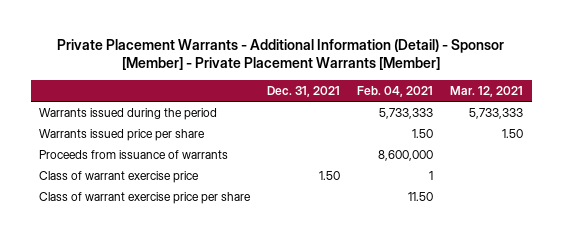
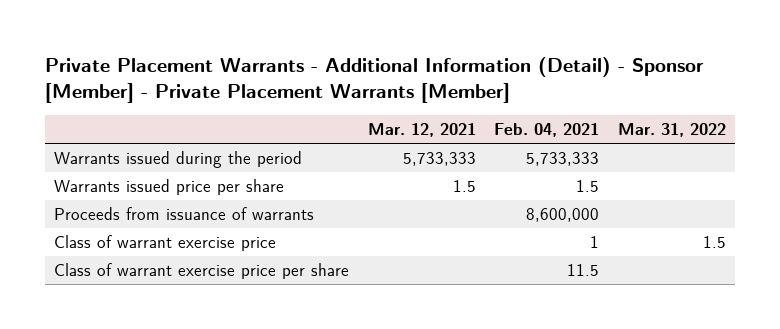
[267,86,341,98] Dec. 31, 2021 -> none
none -> [618,123,727,138] Mar. 31, 2022
[412,128,434,138] 1.50 -> [576,179,600,192] 1.5
[502,128,524,138] 1.50 -> [452,179,476,192] 1.5
[408,191,434,201] 11.50 -> [567,263,600,276] 11.5

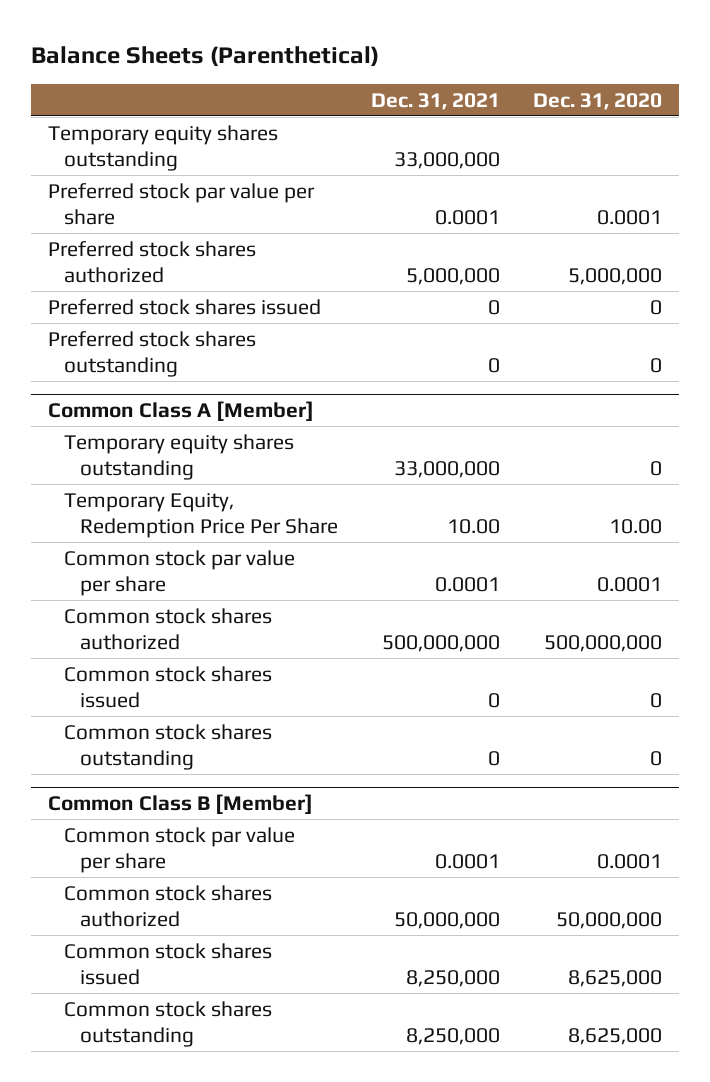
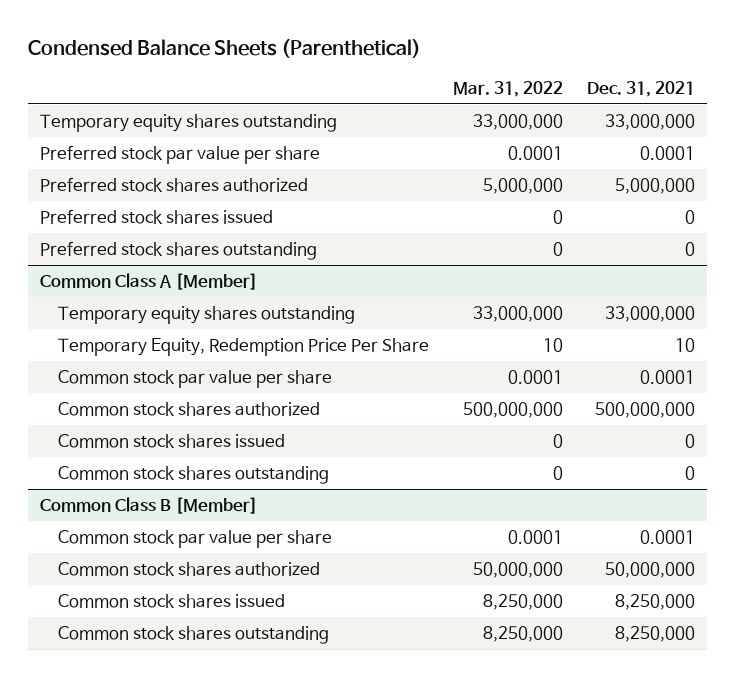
[30,46,379,68] Balance Sheets (Parenthetical) -> [28,38,422,58] Condensed Balance Sheets (Parenthetical)
[533,92,663,110] Dec. 31, 2020 -> none
none -> [452,80,563,97] Mar. 31, 2022
[446,518,500,534] 10.00 -> [675,337,696,352] 10

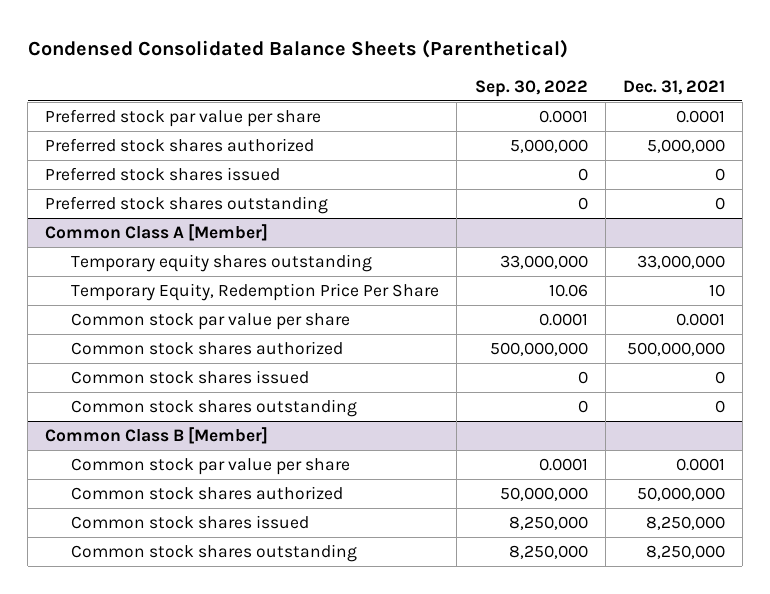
[28,38,422,58] Condensed Balance Sheets (Parenthetical) -> [27,38,568,58] Condensed Consolidated Balance Sheets (Parenthetical)
[452,80,563,97] Mar. 31, 2022 -> none
none -> [474,79,588,97] Sep. 30, 2022
[40,113,338,132] Temporary equity shares outstanding -> none

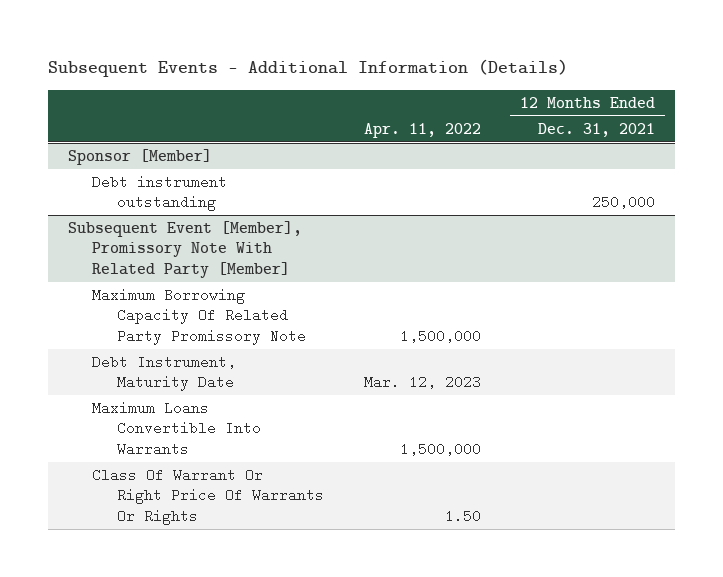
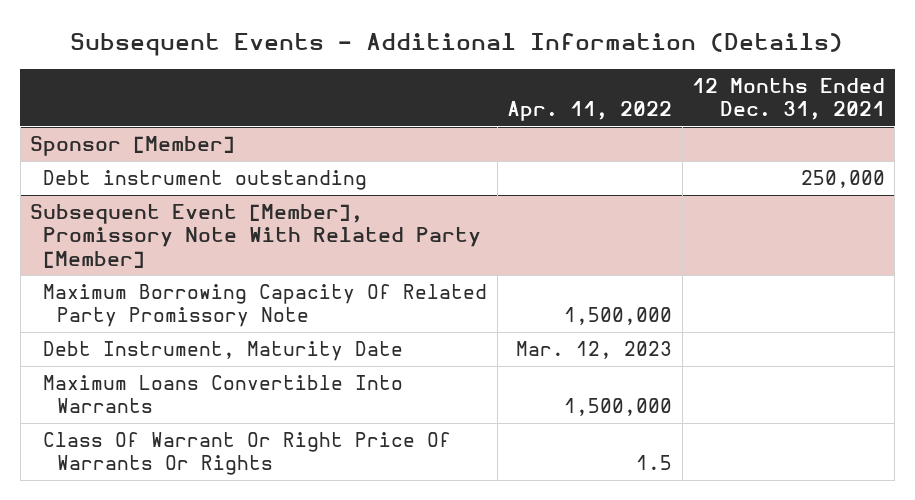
[444,508,481,523] 1.50 -> [636,455,673,471] 1.5

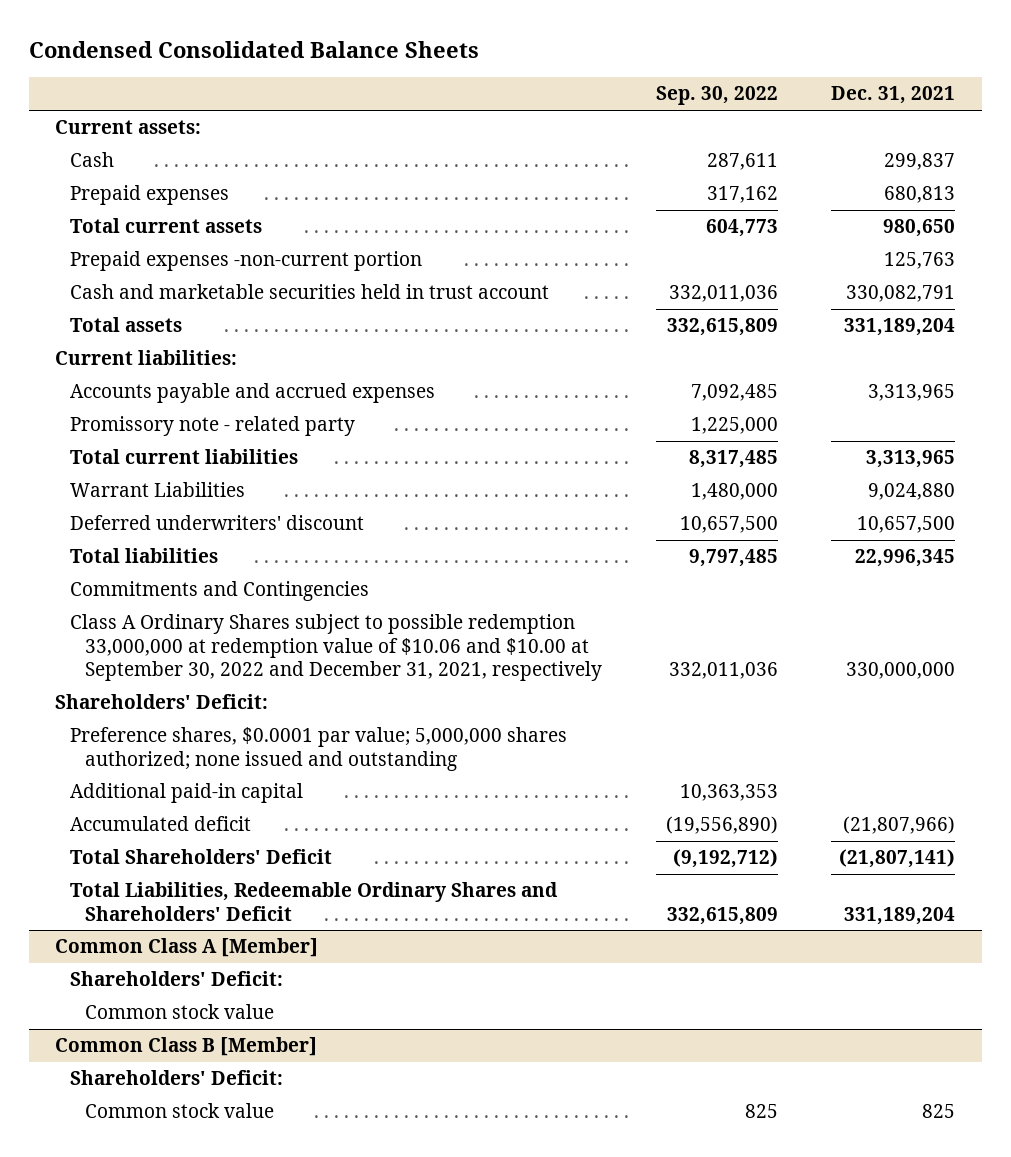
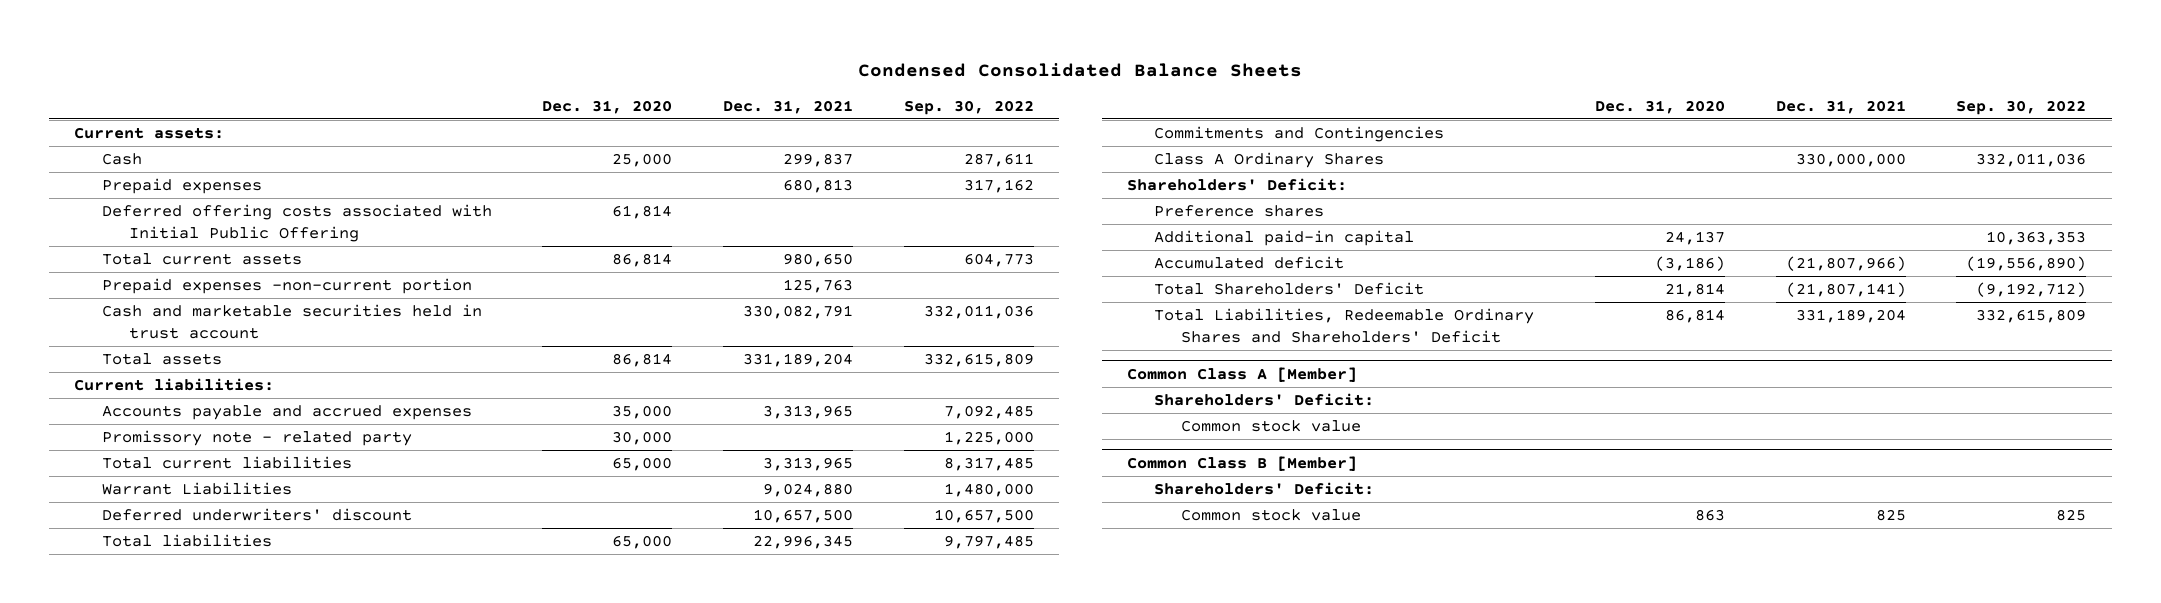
none -> [542,99,673,114] Dec. 31, 2020
none -> [101,204,492,242] Deferred offering costs associated with Initial Public Offering
[70,614,603,681] Class A Ordinary Shares subject to possible redemption 33,000,000 at redemption value of $10.06 and $10.00 at September 30, 2022 and December 31, 2021, respectively -> [1154,152,1385,169] Class A Ordinary Shares
[70,727,568,771] Preference shares, $0.0001 par value; 5,000,000 shares authorized; none issued and outstanding -> [1154,205,1325,218] Preference shares

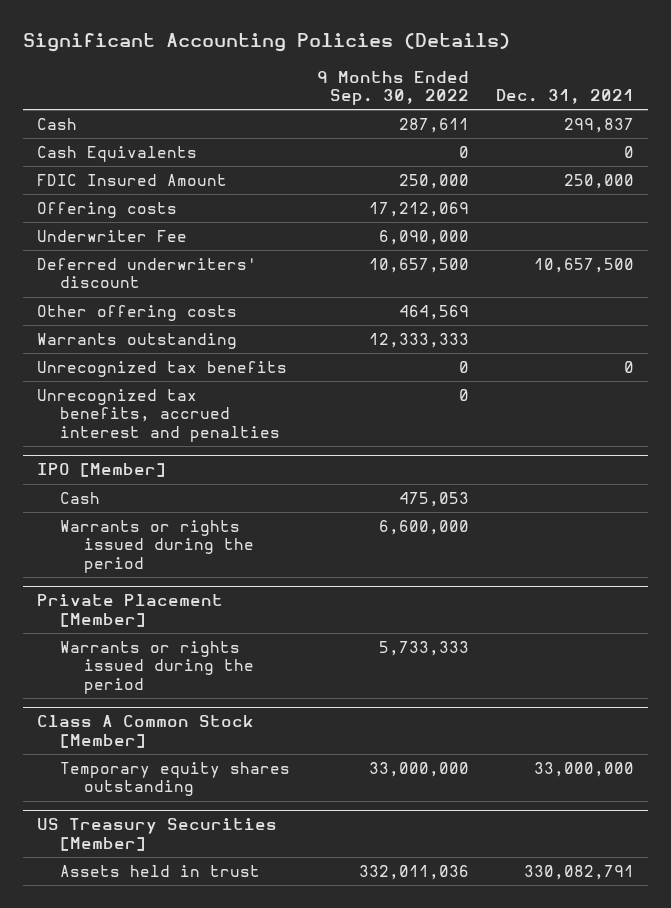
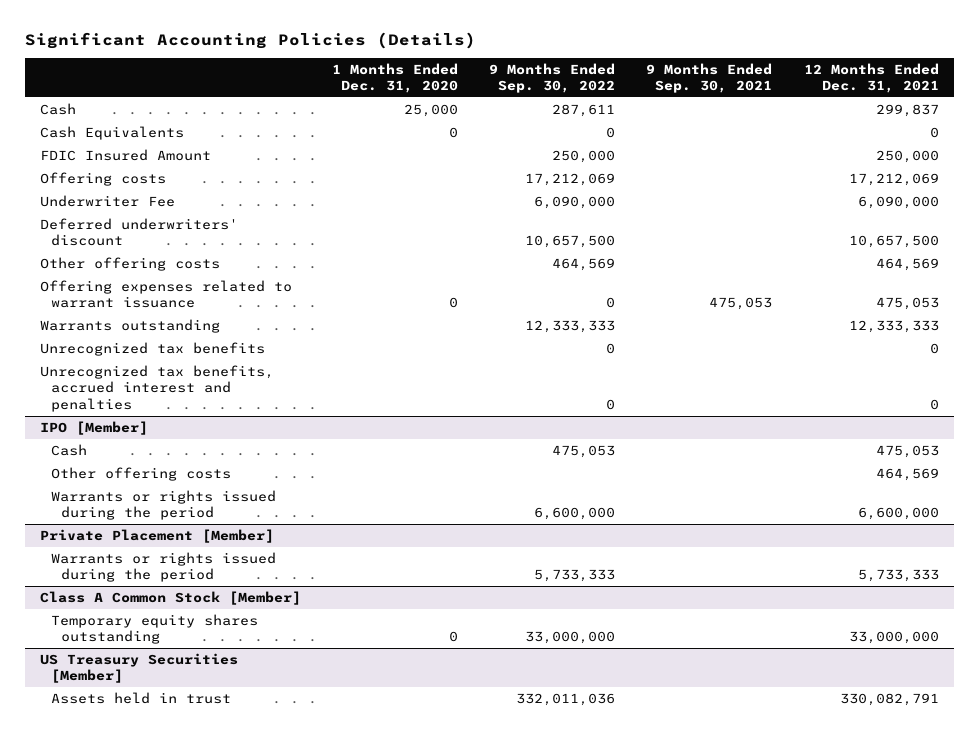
[496,89,635,105] Dec. 31, 2021 -> none
none -> [332,62,459,93] 1 Months Ended Dec. 31, 2020
none -> [646,62,773,93] 9 Months Ended Sep. 30, 2021
none -> [803,62,939,93] 12 Months Ended Dec. 31, 2021
none -> [40,280,293,309] Offering expenses related to warrant issuance
none -> [50,467,231,482] Other offering costs

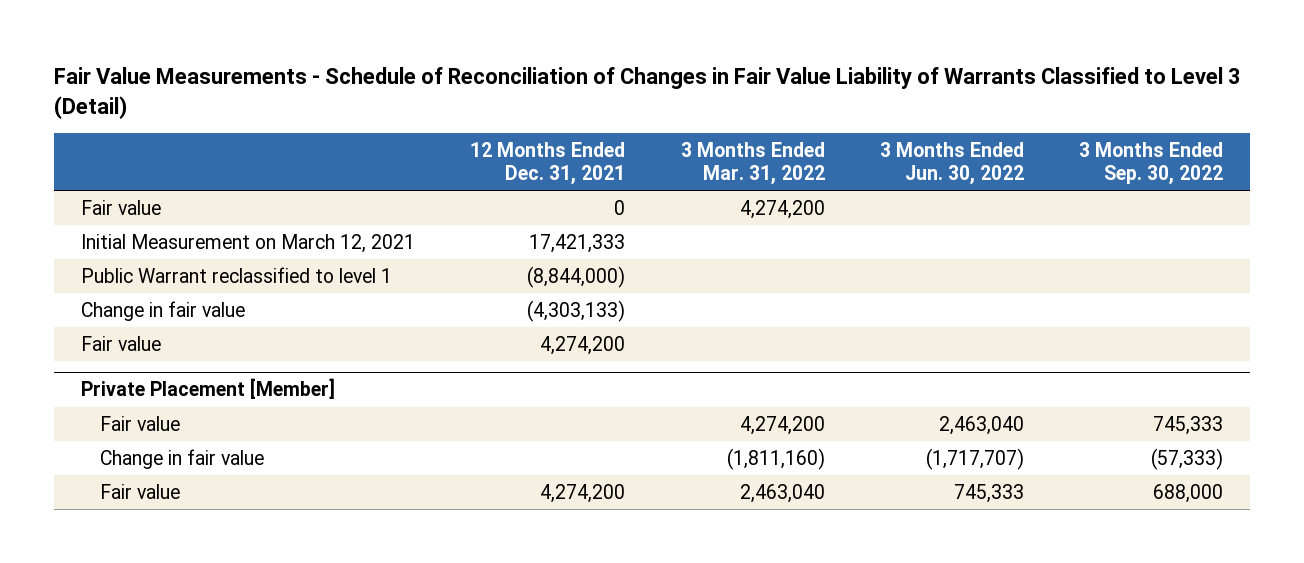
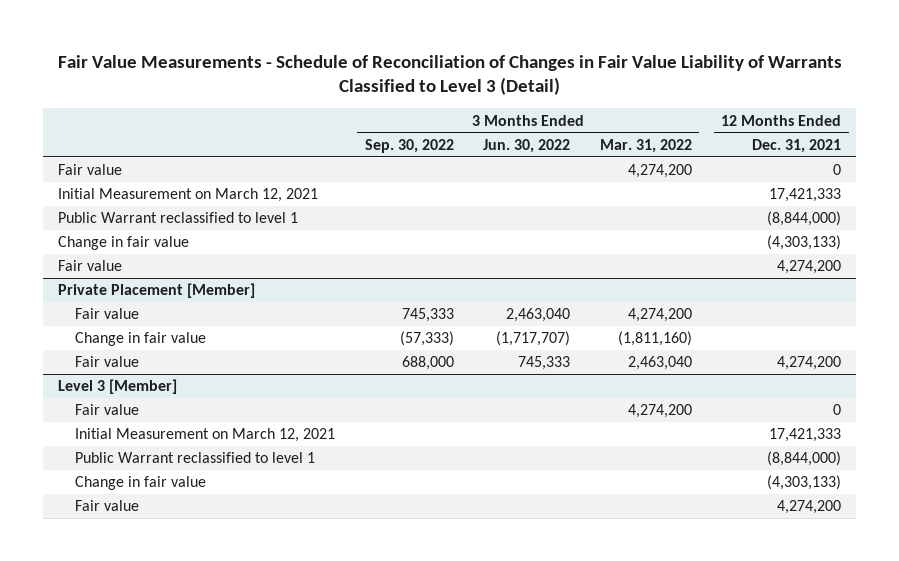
none -> [57,379,177,395] Level 3 [Member]
none -> [75,404,140,416] Fair value
none -> [75,428,336,443] Initial Measurement on March 12, 2021
none -> [75,452,316,464] Public Warrant reclassified to level 1
none -> [75,476,207,491] Change in fair value
none -> [75,500,140,512] Fair value

